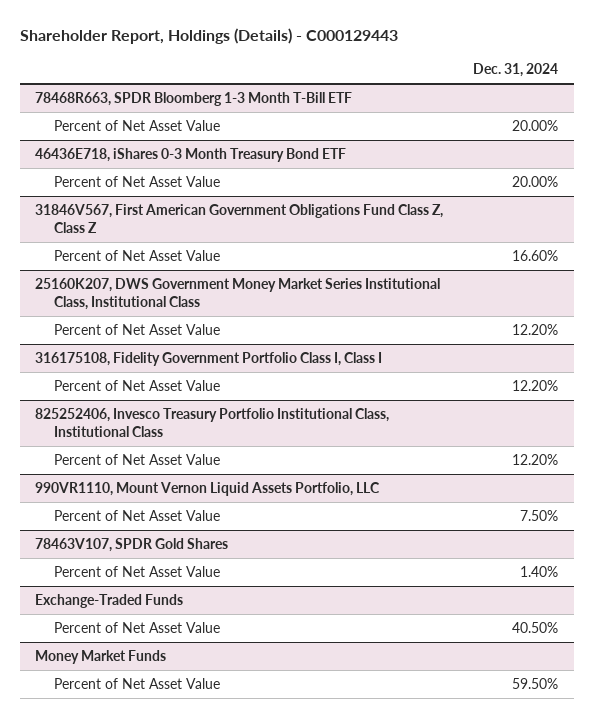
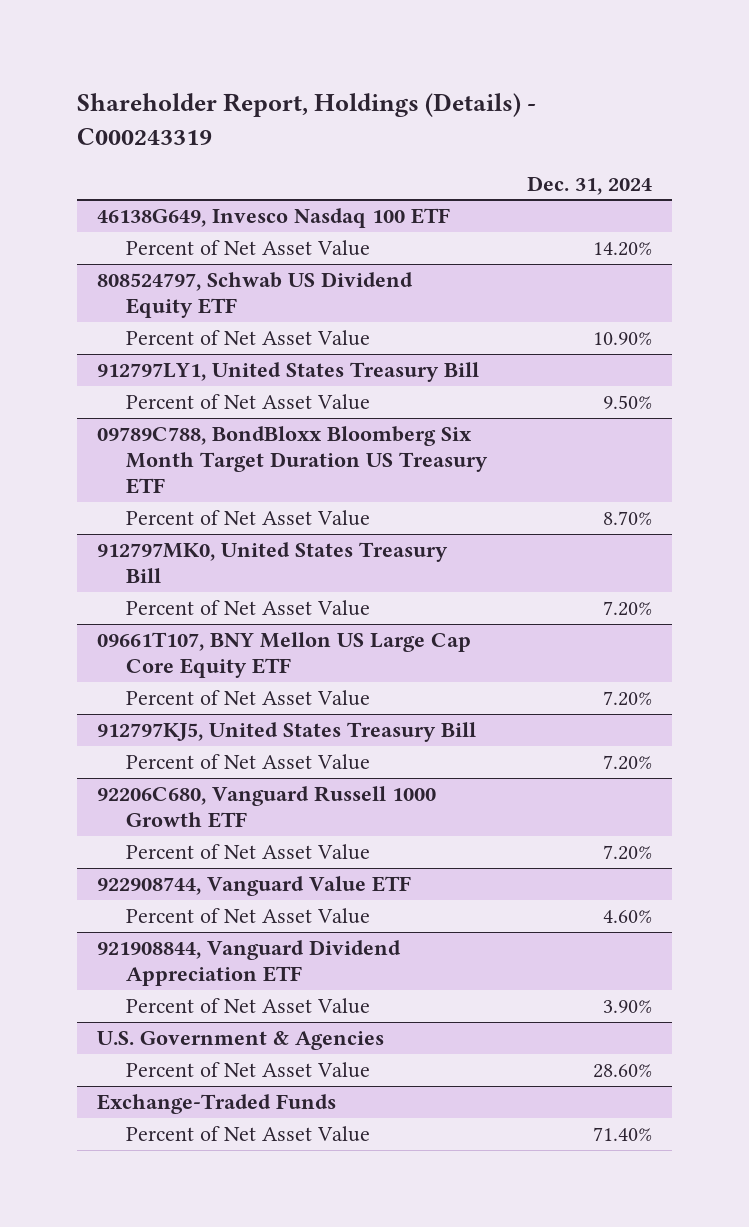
[19,28,398,45] Shareholder Report, Holdings (Details) - C000129443 -> [76,93,536,146] Shareholder Report, Holdings (Details) - C000243319
[34,92,352,107] 78468R663, SPDR Bloomberg 1-3 Month T-Bill ETF -> none
[34,148,346,163] 46436E718, iShares 0-3 Month Treasury Bond ETF -> none
[34,204,443,233] 31846V567, First American Government Obligations Fund Class Z, Class Z -> none
[34,278,440,310] 25160K207, DWS Government Money Market Series Institutional Class, Institutional Class -> none
[34,352,382,367] 316175108, Fidelity Government Portfolio Class I, Class I -> none
[34,408,389,437] 825252406, Invesco Treasury Portfolio Institutional Class, Institutional Class -> none
[34,482,380,497] 990VR1110, Mount Vernon Liquid Assets Portfolio, LLC -> none
[34,538,228,553] 78463V107, SPDR Gold Shares -> none
none -> [97,208,451,229] 46138G649, Invesco Nasdaq 100 ETF
[512,120,559,132] 20.00% -> [593,242,653,257] 14.20%
none -> [97,272,414,318] 808524797, Schwab US Dividend Equity ETF
[512,176,559,188] 20.00% -> [593,332,653,346] 10.90%
none -> [97,362,480,383] 912797LY1, United States Treasury Bill
[512,250,559,262] 16.60% -> [603,395,653,410] 9.50%
none -> [97,426,488,494] 09789C788, BondBloxx Bloomberg Six Month Target Duration US Treasury ETF
[512,324,559,336] 12.20% -> [603,511,653,526] 8.70%
none -> [97,542,449,583] 912797MK0, United States Treasury Bill
[512,380,559,392] 12.20% -> [603,601,653,617] 7.20%
none -> [97,632,472,678] 09661T107, BNY Mellon US Large Cap Core Equity ETF
[512,454,559,466] 12.20% -> [603,691,653,707] 7.20%
none -> [97,722,477,743] 912797KJ5, United States Treasury Bill
[520,510,559,522] 7.50% -> [603,755,653,771] 7.20%
none -> [97,786,437,828] 92206C680, Vanguard Russell 1000 Growth ETF
[520,566,559,578] 1.40% -> [603,845,653,861] 7.20%
none -> [97,876,412,897] 922908744, Vanguard Value ETF
none -> [125,908,370,925] Percent of Net Asset Value
none -> [97,940,402,986] 921908844, Vanguard Dividend Appreciation ETF
none -> [125,998,370,1015] Percent of Net Asset Value
none -> [97,1031,385,1051] U.S. Government & Agencies
none -> [125,1062,370,1079] Percent of Net Asset Value
[34,650,166,665] Money Market Funds -> none
[53,678,220,690] Percent of Net Asset Value -> none
[512,622,559,634] 40.50% -> [593,1127,653,1142] 71.40%

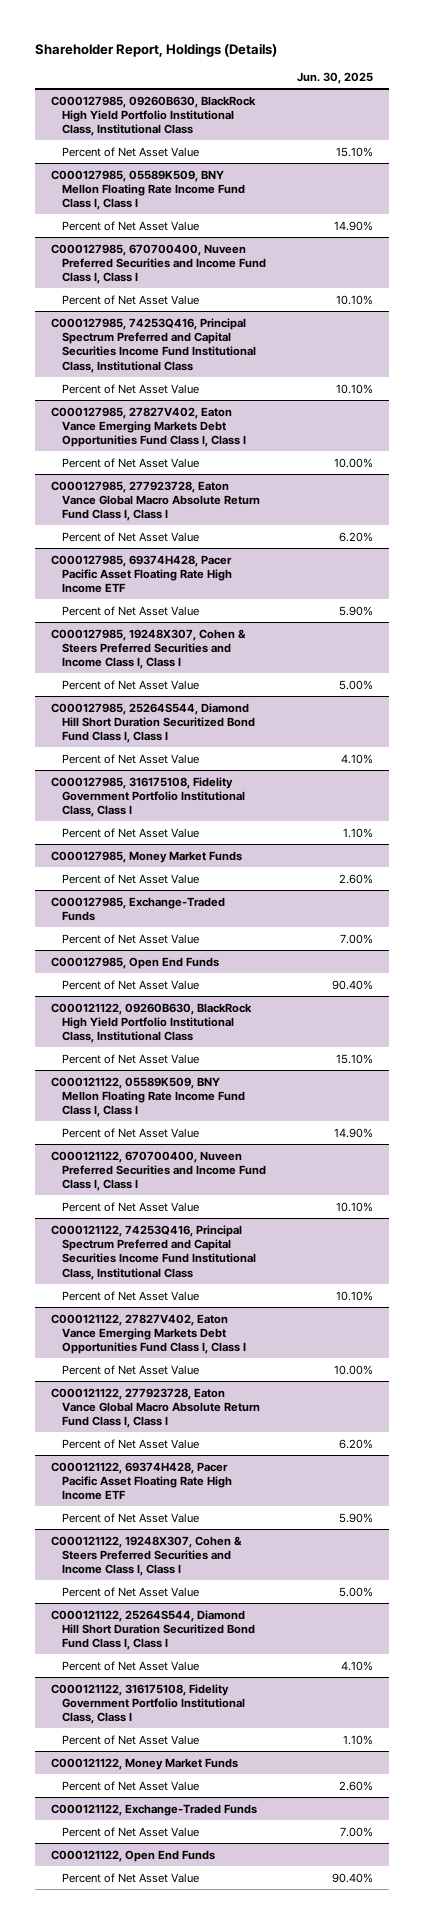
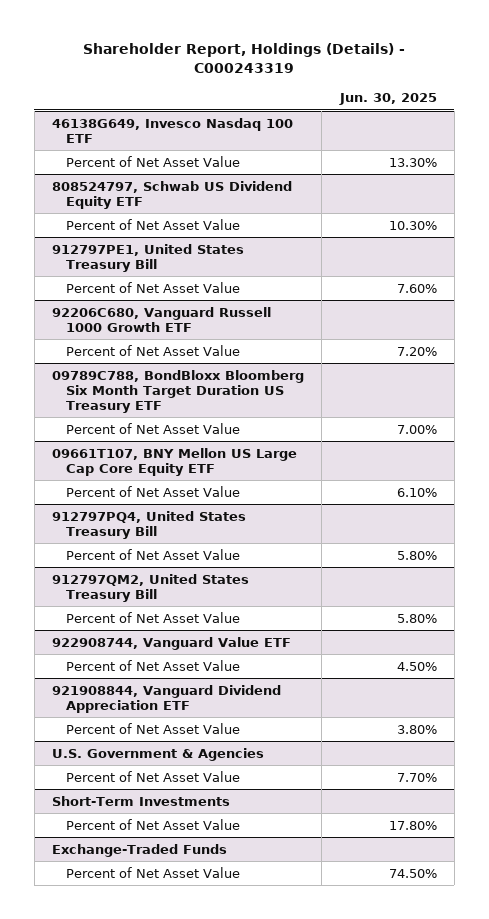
[35,42,278,57] Shareholder Report, Holdings (Details) -> [83,42,406,73] Shareholder Report, Holdings (Details) - C000243319
[51,95,257,137] C000127985, 09260B630, BlackRock High Yield Portfolio Institutional Class, Institutional Class -> none
[51,169,245,211] C000127985, 05589K509, BNY Mellon Floating Rate Income Fund Class I, Class I -> none
[51,243,266,285] C000127985, 670700400, Nuveen Preferred Securities and Income Fund Class I, Class I -> none
[51,317,256,373] C000127985, 74253Q416, Principal Spectrum Preferred and Capital Securities Income Fund Institutional Class, Institutional Class -> none
[51,406,246,448] C000127985, 27827V402, Eaton Vance Emerging Markets Debt Opportunities Fund Class I, Class I -> none
[61,457,199,468] Percent of Net Asset Value -> none
[51,480,260,522] C000127985, 277923728, Eaton Vance Global Macro Absolute Return Fund Class I, Class I -> none
[61,531,199,542] Percent of Net Asset Value -> none
[51,554,233,594] C000127985, 69374H428, Pacer Pacific Asset Floating Rate High Income ETF -> none
[61,605,199,616] Percent of Net Asset Value -> none
[51,628,247,670] C000127985, 19248X307, Cohen & Steers Preferred Securities and Income Class I, Class I -> none
[61,679,199,690] Percent of Net Asset Value -> none
[51,702,255,744] C000127985, 25264S544, Diamond Hill Short Duration Securitized Bond Fund Class I, Class I -> none
[61,753,199,764] Percent of Net Asset Value -> none
[51,776,245,818] C000127985, 316175108, Fidelity Government Portfolio Institutional Class, Class I -> none
[61,827,199,838] Percent of Net Asset Value -> none
[51,850,243,863] C000127985, Money Market Funds -> none
[61,873,199,884] Percent of Net Asset Value -> none
[51,896,226,921] C000127985, Exchange-Traded Funds -> none
[61,933,199,944] Percent of Net Asset Value -> none
[51,956,220,969] C000127985, Open End Funds -> none
[61,979,199,990] Percent of Net Asset Value -> none
[51,1002,253,1044] C000121122, 09260B630, BlackRock High Yield Portfolio Institutional Class, Institutional Class -> none
[61,1053,199,1064] Percent of Net Asset Value -> none
[51,1076,245,1118] C000121122, 05589K509, BNY Mellon Floating Rate Income Fund Class I, Class I -> none
[61,1127,199,1138] Percent of Net Asset Value -> none
[51,1150,266,1192] C000121122, 670700400, Nuveen Preferred Securities and Income Fund Class I, Class I -> none
[61,1201,199,1212] Percent of Net Asset Value -> none
[51,1224,256,1280] C000121122, 74253Q416, Principal Spectrum Preferred and Capital Securities Income Fund Institutional Class, Institutional Class -> none
[61,1290,199,1301] Percent of Net Asset Value -> none
[51,1313,246,1355] C000121122, 27827V402, Eaton Vance Emerging Markets Debt Opportunities Fund Class I, Class I -> none
[61,1364,199,1375] Percent of Net Asset Value -> none
[51,1387,260,1429] C000121122, 277923728, Eaton Vance Global Macro Absolute Return Fund Class I, Class I -> none
[61,1438,199,1449] Percent of Net Asset Value -> none
[51,1461,232,1501] C000121122, 69374H428, Pacer Pacific Asset Floating Rate High Income ETF -> none
[61,1512,199,1523] Percent of Net Asset Value -> none
[51,1535,243,1577] C000121122, 19248X307, Cohen & Steers Preferred Securities and Income Class I, Class I -> none
[61,1586,199,1597] Percent of Net Asset Value -> none
[51,1609,255,1651] C000121122, 25264S544, Diamond Hill Short Duration Securitized Bond Fund Class I, Class I -> none
[61,1660,199,1671] Percent of Net Asset Value -> none
[51,1683,245,1725] C000121122, 316175108, Fidelity Government Portfolio Institutional Class, Class I -> none
[61,1734,199,1745] Percent of Net Asset Value -> none
[51,1757,239,1770] C000121122, Money Market Funds -> none
[61,1780,199,1791] Percent of Net Asset Value -> none
[51,1803,258,1816] C000121122, Exchange-Traded Funds -> none
none -> [52,117,294,143] 46138G649, Invesco Nasdaq 100 ETF
[335,146,373,157] 15.10% -> [388,157,437,167] 13.30%
none -> [52,180,293,209] 808524797, Schwab US Dividend Equity ETF
[333,220,373,231] 14.90% -> [388,220,437,230] 10.30%
none -> [52,243,245,272] 912797PE1, United States Treasury Bill
[335,294,373,305] 10.10% -> [396,283,437,293] 7.60%
none -> [52,306,272,332] 92206C680, Vanguard Russell 1000 Growth ETF
[335,383,373,394] 10.10% -> [396,346,437,356] 7.20%
none -> [52,369,305,413] 09789C788, BondBloxx Bloomberg Six Month Target Duration US Treasury ETF
[51,1849,216,1862] C000121122, Open End Funds -> none
none -> [52,447,298,476] 09661T107, BNY Mellon US Large Cap Core Equity ETF
[331,1872,373,1883] 90.40% -> [396,487,437,497] 6.10%
none -> [52,510,247,539] 912797PQ4, United States Treasury Bill
none -> [66,548,241,560] Percent of Net Asset Value
none -> [52,573,250,602] 912797QM2, United States Treasury Bill
none -> [66,611,241,623] Percent of Net Asset Value
none -> [52,636,292,650] 922908744, Vanguard Value ETF
none -> [66,659,241,671] Percent of Net Asset Value
none -> [52,684,282,713] 921908844, Vanguard Dividend Appreciation ETF
none -> [66,722,241,734] Percent of Net Asset Value
none -> [52,747,265,761] U.S. Government & Agencies
none -> [66,770,241,782] Percent of Net Asset Value
none -> [52,795,231,806] Short-Term Investments
none -> [66,818,241,830] Percent of Net Asset Value
none -> [52,843,228,857] Exchange-Traded Funds
none -> [66,866,241,878] Percent of Net Asset Value

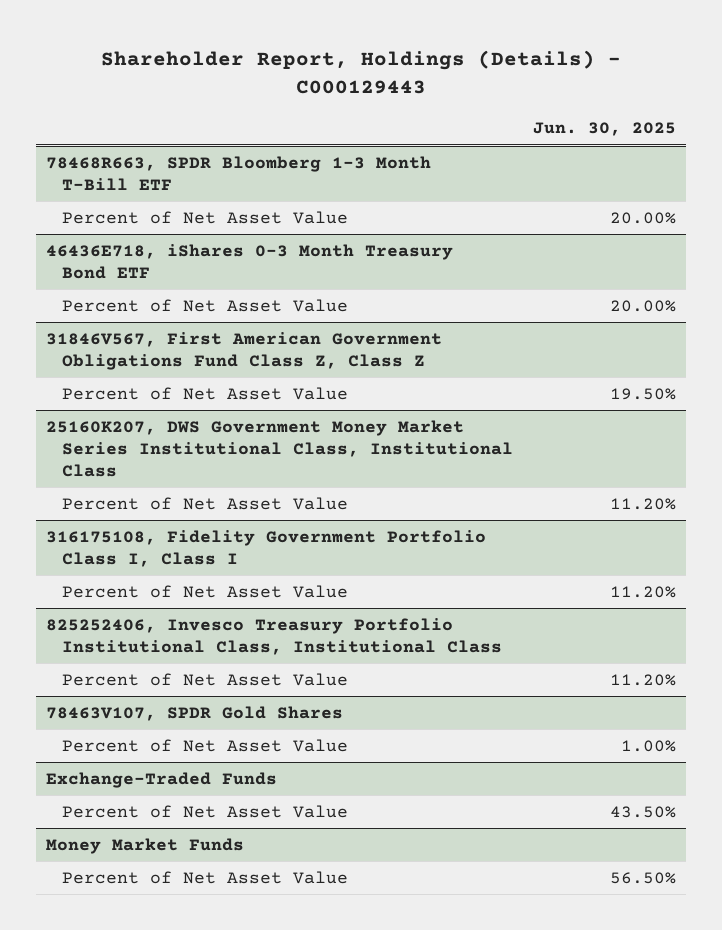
[83,42,406,73] Shareholder Report, Holdings (Details) - C000243319 -> [101,49,622,94] Shareholder Report, Holdings (Details) - C000129443
[52,117,294,143] 46138G649, Invesco Nasdaq 100 ETF -> none
[52,180,293,209] 808524797, Schwab US Dividend Equity ETF -> none
[52,243,245,272] 912797PE1, United States Treasury Bill -> none
[52,306,272,332] 92206C680, Vanguard Russell 1000 Growth ETF -> none
[52,369,305,413] 09789C788, BondBloxx Bloomberg Six Month Target Duration US Treasury ETF -> none
[52,447,298,476] 09661T107, BNY Mellon US Large Cap Core Equity ETF -> none
[52,510,247,539] 912797PQ4, United States Treasury Bill -> none
[52,573,250,602] 912797QM2, United States Treasury Bill -> none
[66,611,241,623] Percent of Net Asset Value -> none
[52,636,292,650] 922908744, Vanguard Value ETF -> none
[66,659,241,671] Percent of Net Asset Value -> none
[52,684,282,713] 921908844, Vanguard Dividend Appreciation ETF -> none
[66,722,241,734] Percent of Net Asset Value -> none
[52,747,265,761] U.S. Government & Agencies -> none
[66,770,241,782] Percent of Net Asset Value -> none
[52,795,231,806] Short-Term Investments -> none
[66,818,241,830] Percent of Net Asset Value -> none
none -> [46,156,432,190] 78468R663, SPDR Bloomberg 1-3 Month T-Bill ETF
[388,157,437,167] 13.30% -> [609,212,676,225] 20.00%
none -> [46,244,454,279] 46436E718, iShares 0-3 Month Treasury Bond ETF
[388,220,437,230] 10.30% -> [609,300,676,313] 20.00%
none -> [46,332,443,370] 31846V567, First American Government Obligations Fund Class Z, Class Z
[396,283,437,293] 7.60% -> [609,388,676,401] 19.50%
none -> [46,420,514,477] 25160K207, DWS Government Money Market Series Institutional Class, Institutional Class
[396,346,437,356] 7.20% -> [609,498,676,511] 11.20%
none -> [46,530,487,567] 316175108, Fidelity Government Portfolio Class I, Class I
[396,424,437,434] 7.00% -> [609,586,676,599] 11.20%
none -> [46,618,503,655] 825252406, Invesco Treasury Portfolio Institutional Class, Institutional Class
[396,487,437,497] 6.10% -> [609,674,676,687] 11.20%
none -> [46,706,344,722] 78463V107, SPDR Gold Shares
[396,550,437,560] 5.80% -> [620,740,676,753] 1.00%
[388,868,437,878] 74.50% -> [609,806,676,819] 43.50%
none -> [46,838,245,855] Money Market Funds
none -> [62,871,349,885] Percent of Net Asset Value

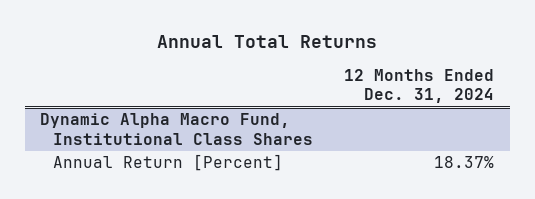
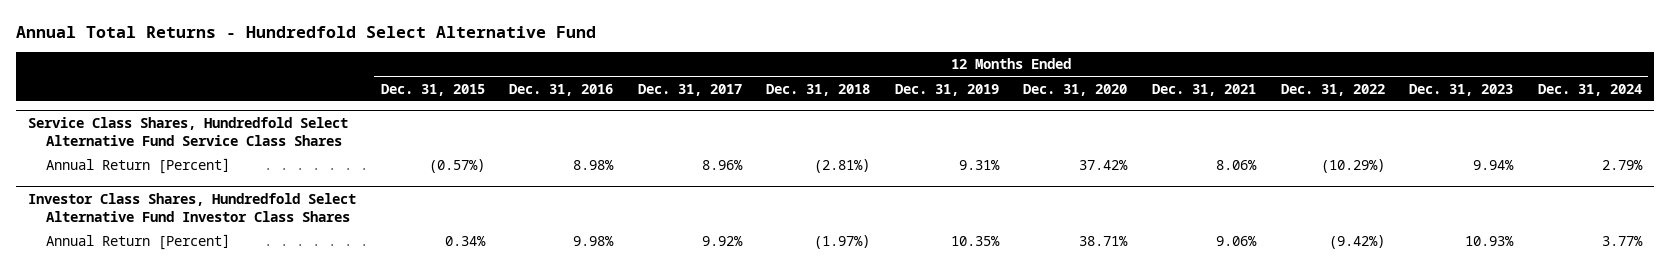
[157,35,378,49] Annual Total Returns -> [15,25,596,38] Annual Total Returns - Hundredfold Select Alternative Fund
none -> [380,83,485,96] Dec. 31, 2015
none -> [509,83,614,96] Dec. 31, 2016
none -> [637,83,742,96] Dec. 31, 2017
none -> [766,83,871,96] Dec. 31, 2018
none -> [894,83,999,96] Dec. 31, 2019
none -> [1023,83,1128,96] Dec. 31, 2020
none -> [1152,83,1257,96] Dec. 31, 2021
none -> [1280,83,1385,96] Dec. 31, 2022
none -> [1409,83,1514,96] Dec. 31, 2023
[40,113,314,145] Dynamic Alpha Macro Fund, Institutional Class Shares -> none
none -> [27,117,348,146] Service Class Shares, Hundredfold Select Alternative Fund Service Class Shares
[434,156,495,169] 18.37% -> [1601,160,1643,171] 2.79%
none -> [27,193,356,222] Investor Class Shares, Hundredfold Select Alternative Fund Investor Class Shares
none -> [46,234,231,251] Annual Return [Percent]

